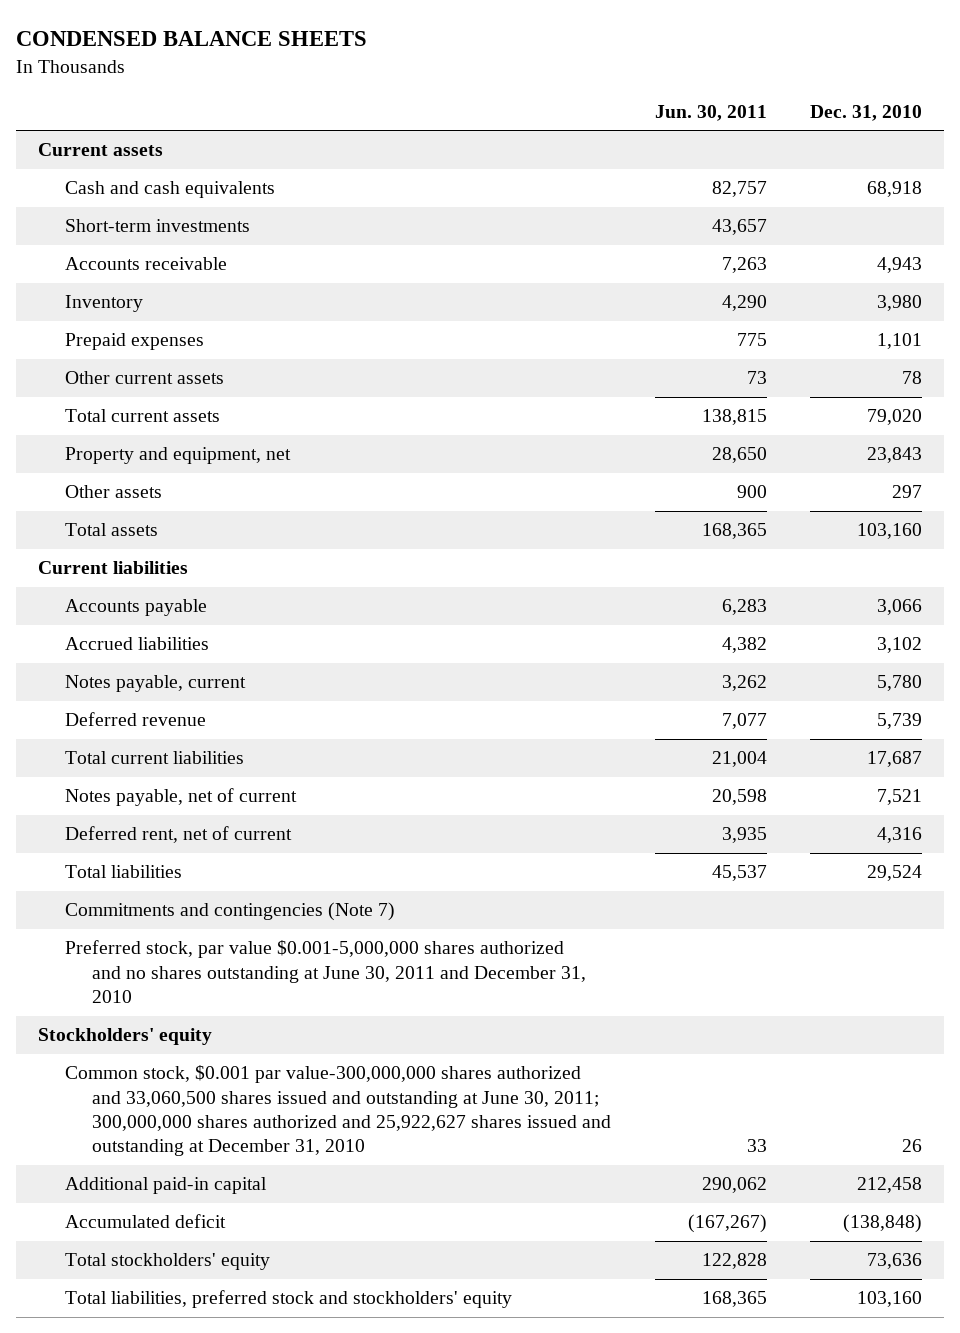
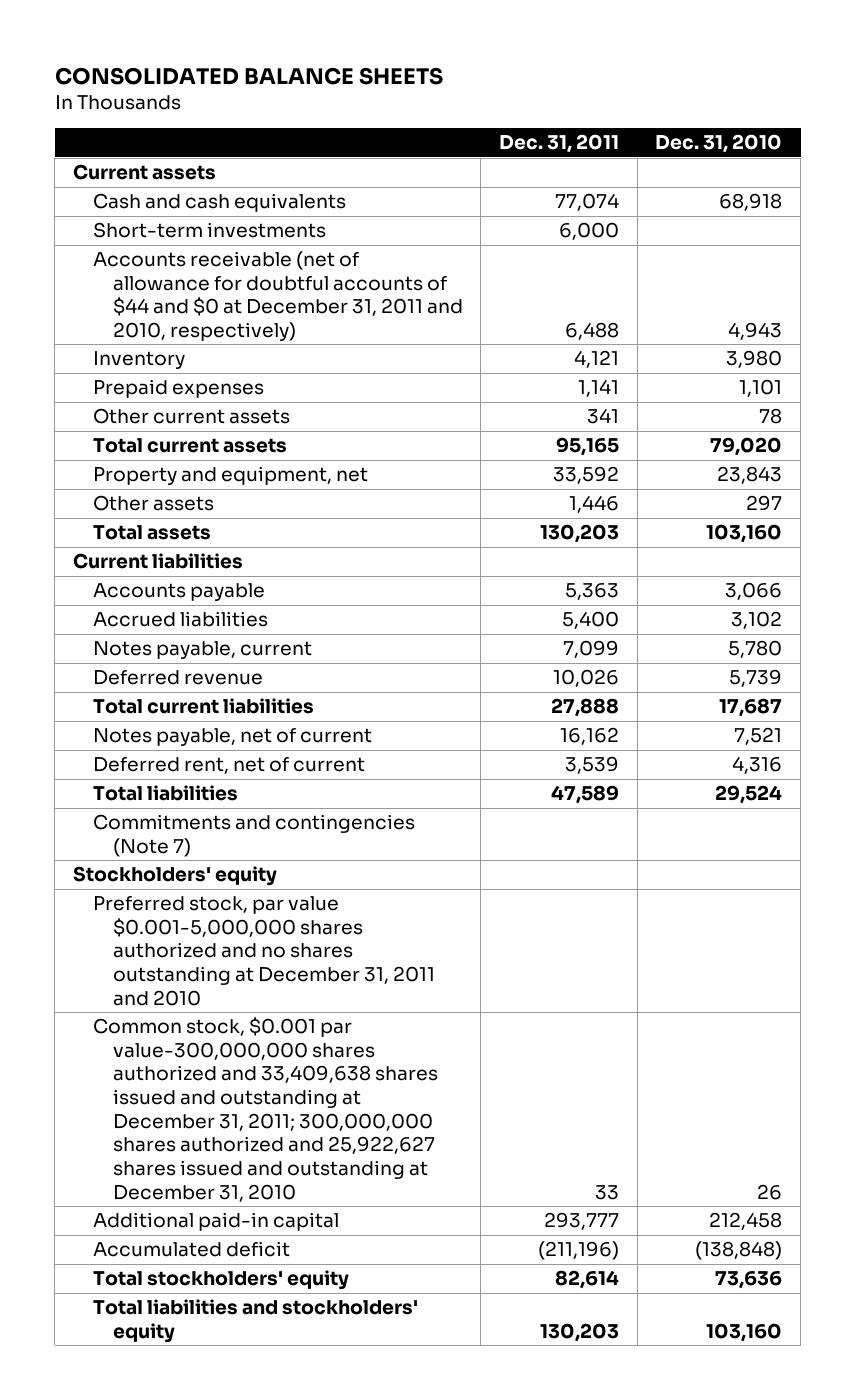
[16,31,368,47] CONDENSED BALANCE SHEETS -> [54,66,443,85] CONSOLIDATED BALANCE SHEETS
[654,104,767,121] Jun. 30, 2011 -> none
none -> [499,134,620,154] Dec. 31, 2011
[65,257,228,271] Accounts receivable -> [92,251,463,342] Accounts receivable (net of allowance for doubtful accounts of $44 and $0 at December 31, 2011 and 2010, respectively)
[65,940,587,1004] Preferred stock, par value $0.001-5,000,000 shares authorized and no shares outstanding at June 30, 2011 and December 31, 2010 -> none
none -> [92,896,435,1006] Preferred stock, par value $0.001-5,000,000 shares authorized and no shares outstanding at December 31, 2011 and 2010
[65,1065,612,1157] Common stock, $0.001 par value-300,000,000 shares authorized and 33,060,500 shares issued and outstanding at June 30, 2011; 300,000,000 shares authorized and 25,922,627 shares issued and outstanding at December 31, 2010 -> [92,1017,438,1202] Common stock, $0.001 par value-300,000,000 shares authorized and 33,409,638 shares issued and outstanding at December 31, 2011; 300,000,000 shares authorized and 25,922,627 shares issued and outstanding at December 31, 2010
[65,1290,513,1309] Total liabilities, preferred stock and stockholders' equity -> [92,1299,418,1343] Total liabilities and stockholders' equity

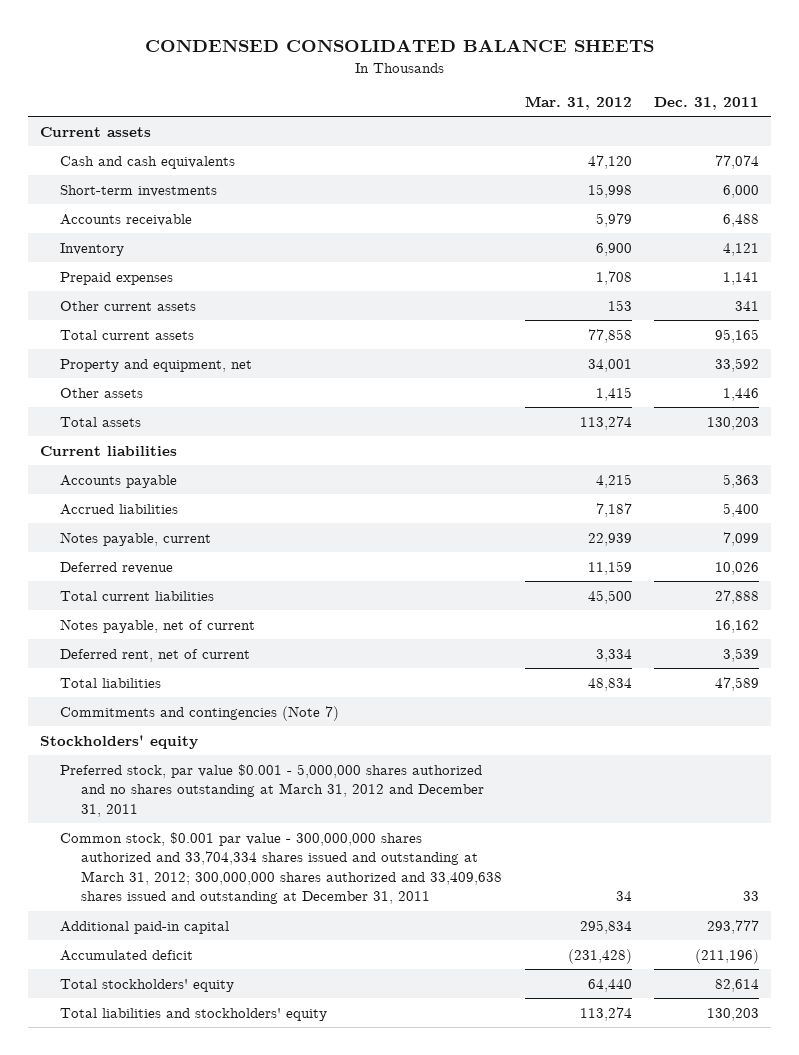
[54,66,443,85] CONSOLIDATED BALANCE SHEETS -> [144,39,654,53] CONDENSED CONSOLIDATED BALANCE SHEETS
[655,134,783,154] Dec. 31, 2010 -> none
none -> [524,96,632,111] Mar. 31, 2012
[92,251,463,342] Accounts receivable (net of allowance for doubtful accounts of $44 and $0 at December 31, 2011 and 2010, respectively) -> [60,213,193,226] Accounts receivable
[92,896,435,1006] Preferred stock, par value $0.001-5,000,000 shares authorized and no shares outstanding at December 31, 2011 and 2010 -> [60,763,484,817] Preferred stock, par value $0.001 - 5,000,000 shares authorized and no shares outstanding at March 31, 2012 and December 31, 2011
[92,1017,438,1202] Common stock, $0.001 par value-300,000,000 shares authorized and 33,409,638 shares issued and outstanding at December 31, 2011; 300,000,000 shares authorized and 25,922,627 shares issued and outstanding at December 31, 2010 -> [60,831,502,905] Common stock, $0.001 par value - 300,000,000 shares authorized and 33,704,334 shares issued and outstanding at March 31, 2012; 300,000,000 shares authorized and 33,409,638 shares issued and outstanding at December 31, 2011

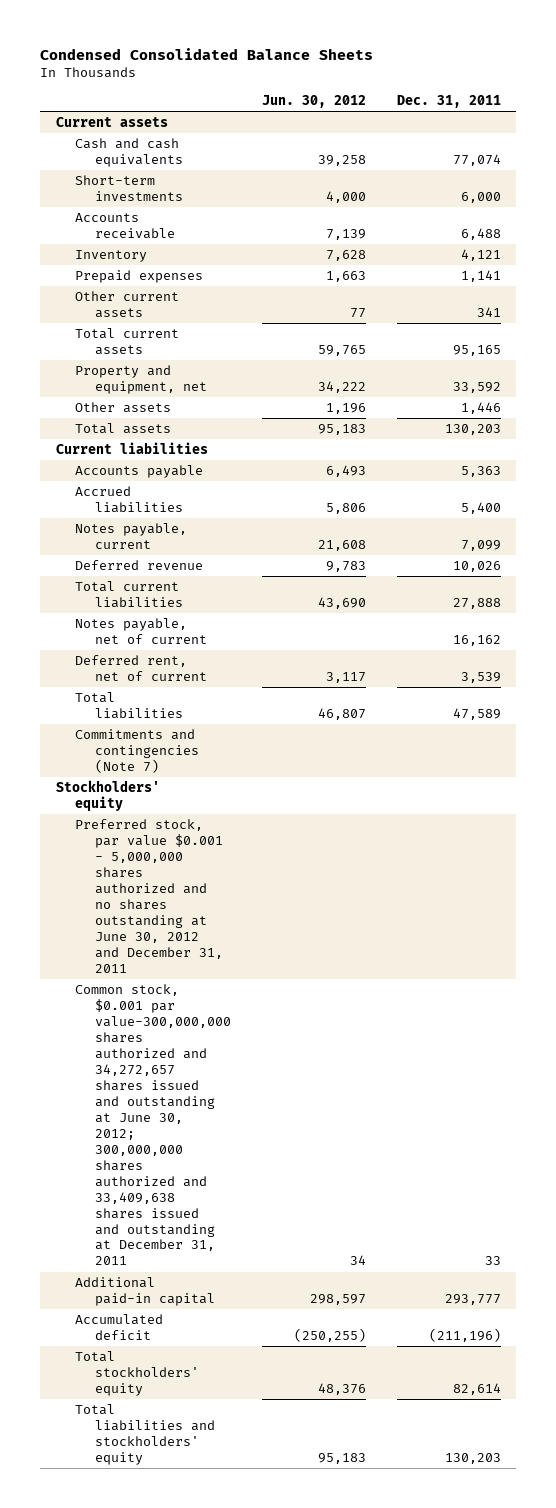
[144,39,654,53] CONDENSED CONSOLIDATED BALANCE SHEETS -> [40,48,374,61] Condensed Consolidated Balance Sheets
[524,96,632,111] Mar. 31, 2012 -> none
none -> [261,95,366,109] Jun. 30, 2012
[60,763,484,817] Preferred stock, par value $0.001 - 5,000,000 shares authorized and no shares outstanding at March 31, 2012 and December 31, 2011 -> [75,819,224,973] Preferred stock, par value $0.001 - 5,000,000 shares authorized and no shares outstanding at June 30, 2012 and December 31, 2011
[60,831,502,905] Common stock, $0.001 par value - 300,000,000 shares authorized and 33,704,334 shares issued and outstanding at March 31, 2012; 300,000,000 shares authorized and 33,409,638 shares issued and outstanding at December 31, 2011 -> [75,984,232,1266] Common stock, $0.001 par value-300,000,000 shares authorized and 34,272,657 shares issued and outstanding at June 30, 2012; 300,000,000 shares authorized and 33,409,638 shares issued and outstanding at December 31, 2011

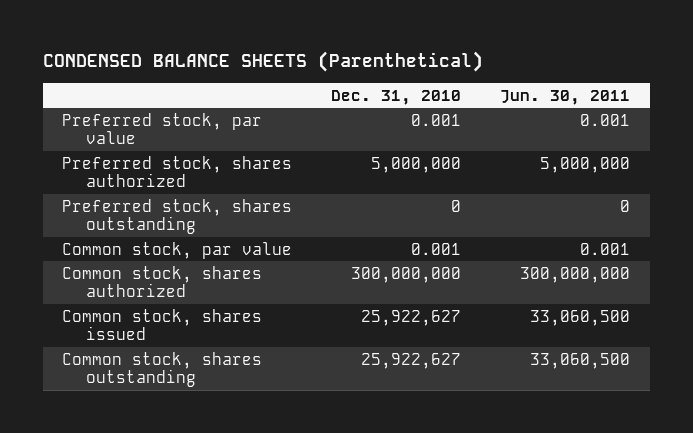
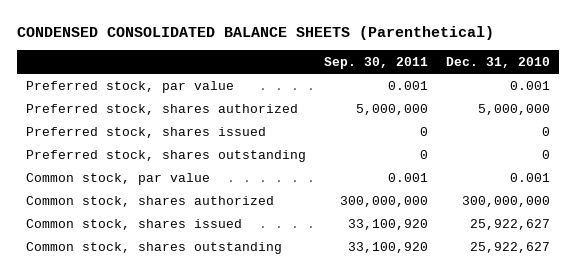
[42,51,483,73] CONDENSED BALANCE SHEETS (Parenthetical) -> [16,26,494,41] CONDENSED CONSOLIDATED BALANCE SHEETS (Parenthetical)
[500,89,631,105] Jun. 30, 2011 -> none
none -> [323,57,428,70] Sep. 30, 2011
none -> [25,126,266,138] Preferred stock, shares issued

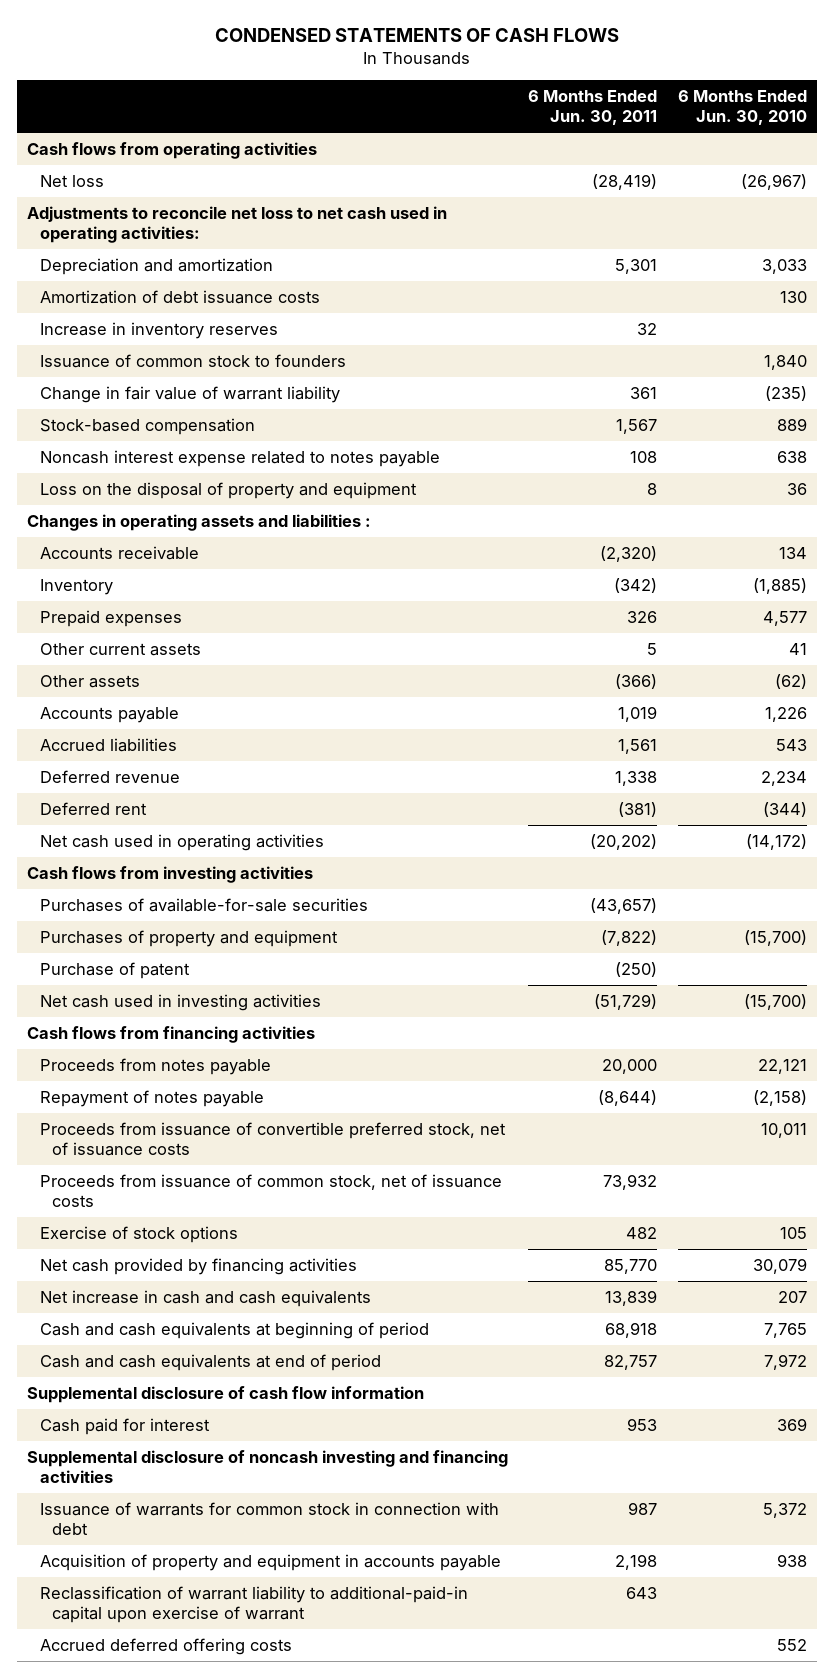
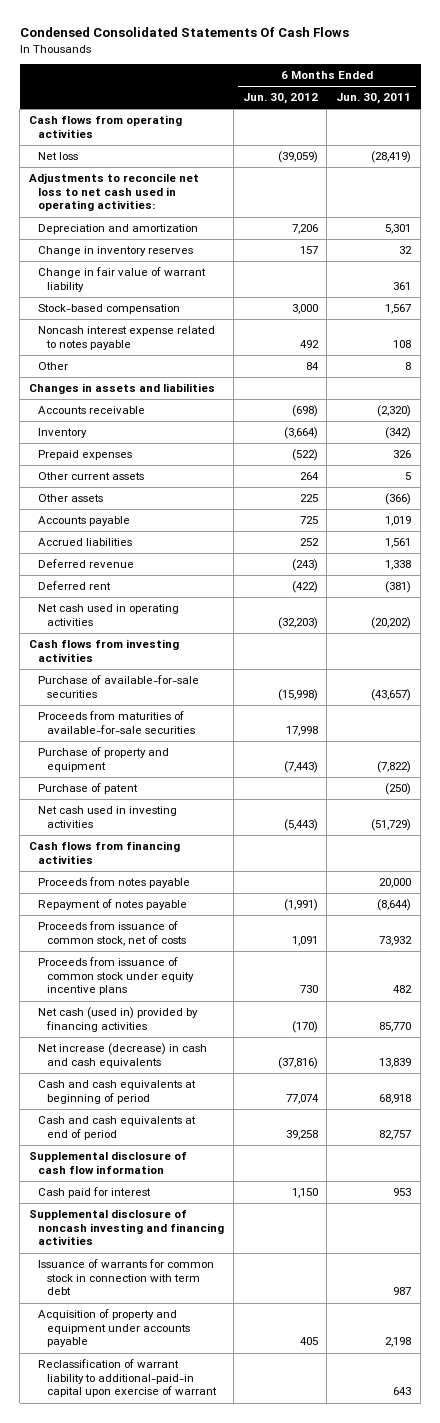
[214,28,619,43] CONDENSED STATEMENTS OF CASH FLOWS -> [19,27,349,38] Condensed Consolidated Statements Of Cash Flows
[677,89,807,126] 6 Months Ended Jun. 30, 2010 -> none
none -> [242,93,318,105] Jun. 30, 2012
[39,289,320,304] Amortization of debt issuance costs -> none
[39,353,346,368] Issuance of common stock to founders -> none
[39,321,278,339] Increase in inventory reserves -> [37,246,193,257] Change in inventory reserves
[39,481,417,499] Loss on the disposal of property and equipment -> none
none -> [37,362,68,371] Other
[26,513,371,531] Changes in operating assets and liabilities : -> [28,383,215,395] Changes in assets and liabilities
[39,897,368,912] Purchases of available-for-sale securities -> [37,675,199,698] Purchase of available-for-sale securities
none -> [37,711,195,734] Proceeds from maturities of available-for-sale securities
[39,929,338,947] Purchases of property and equipment -> [37,747,169,772] Purchase of property and equipment
[39,1121,506,1157] Proceeds from issuance of convertible preferred stock, net of issuance costs -> none
[39,1173,502,1208] Proceeds from issuance of common stock, net of issuance costs -> [37,921,186,946] Proceeds from issuance of common stock, net of costs
[39,1225,238,1243] Exercise of stock options -> [37,957,194,996] Proceeds from issuance of common stock under equity incentive plans
[39,1257,357,1275] Net cash provided by financing activities -> [37,1007,198,1032] Net cash (used in) provided by financing activities
[39,1289,371,1307] Net increase in cash and cash equivalents -> [37,1043,207,1068] Net increase (decrease) in cash and cash equivalents
[39,1501,499,1536] Issuance of warrants for common stock in connection with debt -> [37,1259,214,1296] Issuance of warrants for common stock in connection with term debt
[39,1553,501,1571] Acquisition of property and equipment in accounts payable -> [37,1309,190,1348] Acquisition of property and equipment under accounts payable
[39,1637,292,1655] Accrued deferred offering costs -> none

